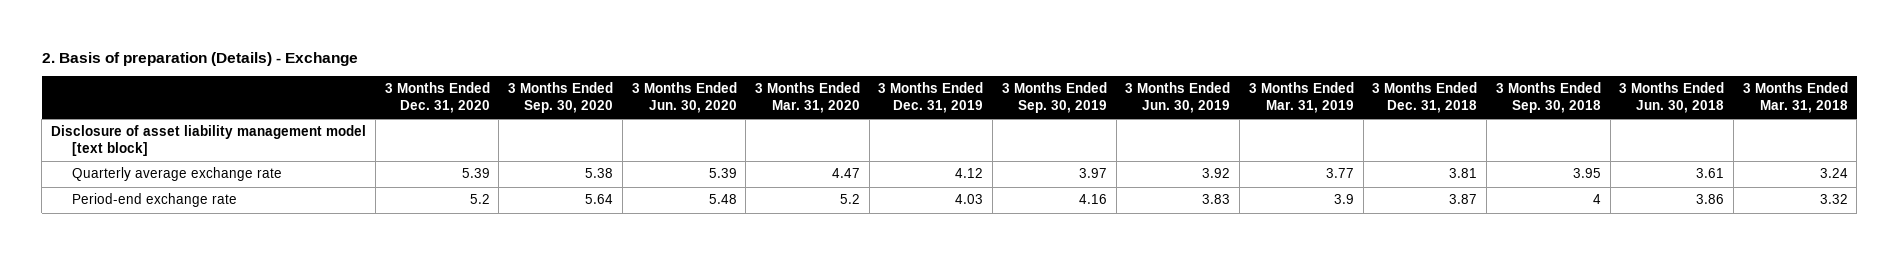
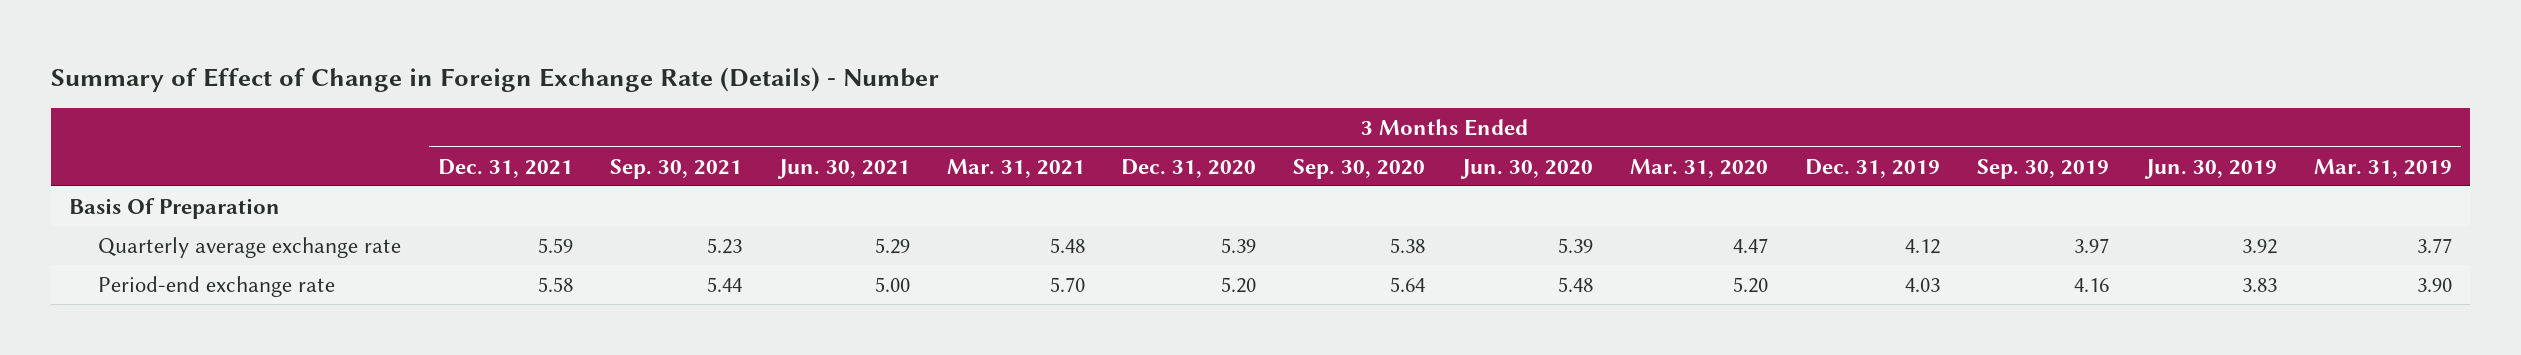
[41,51,358,66] 2. Basis of preparation (Details) - Exchange -> [50,66,939,92] Summary of Effect of Change in Foreign Exchange Rate (Details) - Number
[1372,82,1478,113] 3 Months Ended Dec. 31, 2018 -> none
[1495,82,1601,113] 3 Months Ended Sep. 30, 2018 -> none
[1619,82,1725,113] 3 Months Ended Jun. 30, 2018 -> none
[1742,82,1848,113] 3 Months Ended Mar. 31, 2018 -> none
none -> [437,158,573,178] Dec. 31, 2021
none -> [609,158,742,179] Sep. 30, 2021
none -> [776,158,910,179] Jun. 30, 2021
none -> [946,158,1085,178] Mar. 31, 2021
[51,125,367,157] Disclosure of asset liability management model [text block] -> none
none -> [69,197,281,219] Basis Of Preparation
[469,194,490,205] 5.2 -> [1221,276,1257,293] 5.20
[840,194,861,205] 5.2 -> [1733,276,1769,293] 5.20
[1333,194,1354,205] 3.9 -> [2416,277,2452,292] 3.90

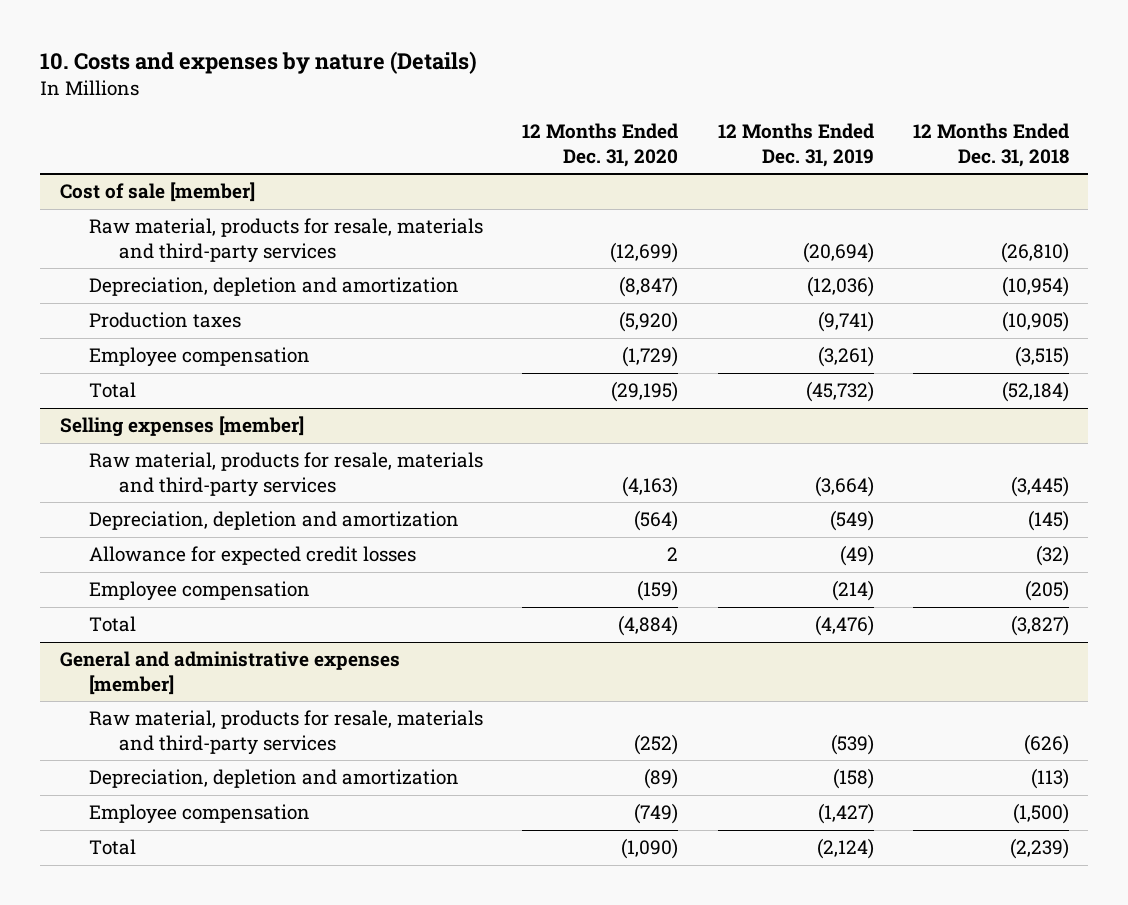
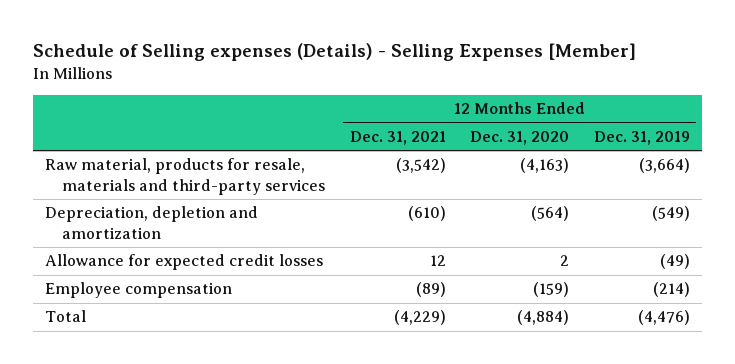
[40,51,478,75] 10. Costs and expenses by nature (Details) -> [32,43,636,62] Schedule of Selling expenses (Details) - Selling Expenses [Member]
[912,123,1069,167] 12 Months Ended Dec. 31, 2018 -> none
none -> [349,130,446,145] Dec. 31, 2021
[59,182,255,203] Cost of sale [member] -> none
[89,218,484,263] Raw material, products for resale, materials and third-party services -> none
[89,277,460,297] Depreciation, depletion and amortization -> none
[89,312,242,329] Production taxes -> none
[89,347,311,368] Employee compensation -> none
[89,382,137,399] Total -> none
[59,416,304,438] Selling expenses [member] -> none
[59,651,400,695] General and administrative expenses [member] -> none
[89,710,484,755] Raw material, products for resale, materials and third-party services -> none
[89,769,460,789] Depreciation, depletion and amortization -> none
[89,804,311,825] Employee compensation -> none
[89,839,137,856] Total -> none

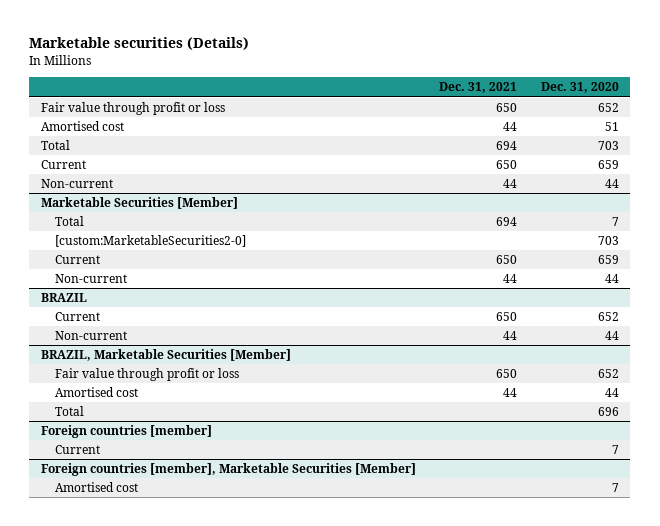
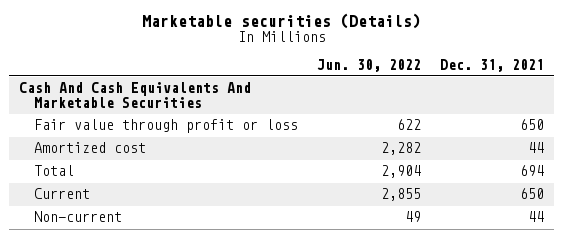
[540,82,619,94] Dec. 31, 2020 -> none
none -> [317,58,422,72] Jun. 30, 2022
none -> [18,82,251,108] Cash And Cash Equivalents And Marketable Securities
[40,140,70,151] Total -> none
[40,160,86,170] Current -> none
[40,179,113,189] Non-current -> none
[40,197,238,210] Marketable Securities [Member] -> none
[40,121,124,132] Amortised cost -> [34,142,147,154] Amortized cost
[55,235,247,248] [custom:MarketableSecurities2-0] -> none
[40,293,87,303] BRAZIL -> none
[55,312,101,322] Current -> none
[55,331,128,341] Non-current -> none
[40,349,291,362] BRAZIL, Marketable Securities [Member] -> none
[55,368,240,382] Fair value through profit or loss -> none
[55,387,139,398] Amortised cost -> none
[55,406,85,417] Total -> none
[40,425,212,439] Foreign countries [member] -> none
[55,445,101,455] Current -> none
[40,463,416,477] Foreign countries [member], Marketable Securities [Member] -> none
[55,482,139,493] Amortised cost -> none

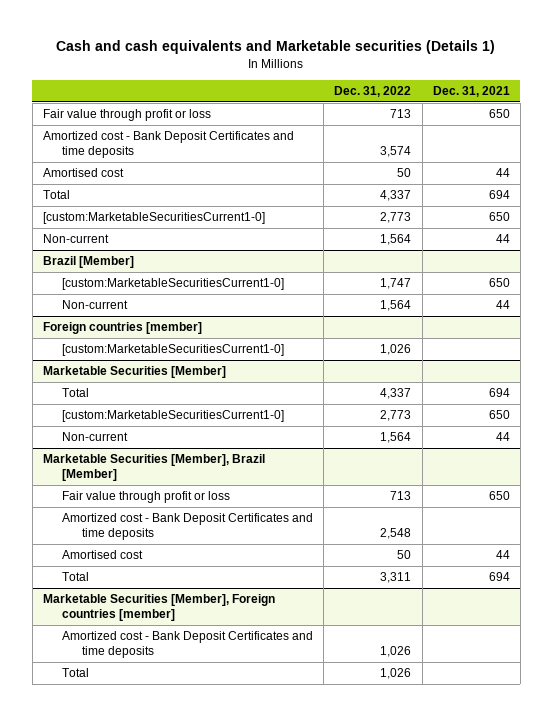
[141,12,421,29] Marketable securities (Details) -> [56,40,496,55] Cash and cash equivalents and Marketable securities (Details 1)
[317,58,422,72] Jun. 30, 2022 -> none
none -> [334,86,412,98] Dec. 31, 2022
[18,82,251,108] Cash And Cash Equivalents And Marketable Securities -> none
none -> [42,131,294,158] Amortized cost - Bank Deposit Certificates and time deposits
[34,142,147,154] Amortized cost -> [42,168,124,178] Amortised cost
[34,188,91,200] Current -> [42,212,265,225] [custom:MarketableSecuritiesCurrent1-0]
none -> [42,256,134,269] Brazil [Member]
none -> [62,278,285,291] [custom:MarketableSecuritiesCurrent1-0]
none -> [62,300,129,310] Non-current
none -> [42,322,202,335] Foreign countries [member]
none -> [62,344,285,357] [custom:MarketableSecuritiesCurrent1-0]
none -> [42,366,226,379] Marketable Securities [Member]
none -> [62,388,90,398] Total
none -> [62,410,285,423] [custom:MarketableSecuritiesCurrent1-0]
none -> [62,432,129,442] Non-current
none -> [42,454,265,481] Marketable Securities [Member], Brazil [Member]
none -> [62,491,231,504] Fair value through profit or loss
none -> [62,513,314,540] Amortized cost - Bank Deposit Certificates and time deposits
none -> [62,550,144,560] Amortised cost
none -> [62,572,90,582] Total
none -> [42,594,275,621] Marketable Securities [Member], Foreign countries [member]
none -> [62,631,314,658] Amortized cost - Bank Deposit Certificates and time deposits
none -> [62,668,90,678] Total

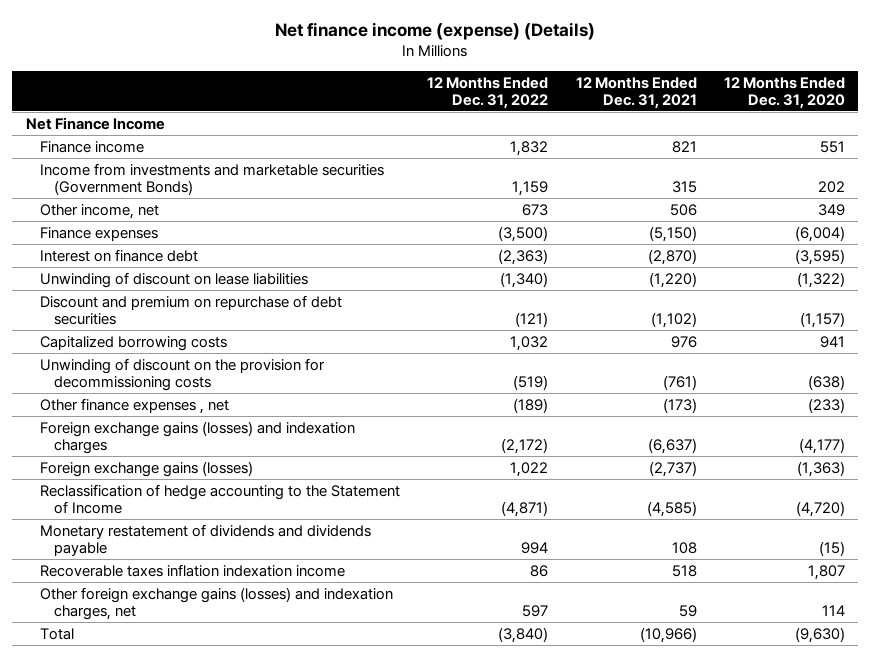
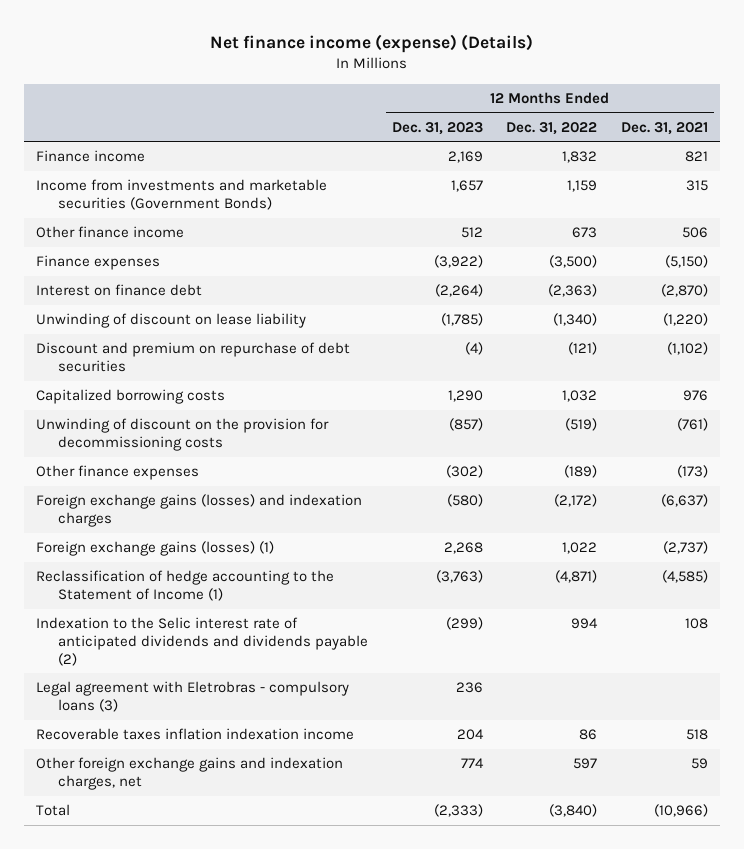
[723,76,845,109] 12 Months Ended Dec. 31, 2020 -> none
none -> [391,121,483,135] Dec. 31, 2023
[25,116,165,130] Net Finance Income -> none
[40,203,160,219] Other income, net -> [36,226,185,239] Other finance income
[40,271,309,288] Unwinding of discount on lease liabilities -> [36,313,307,329] Unwinding of discount on lease liability
[40,397,230,414] Other finance expenses , net -> [36,465,200,481] Other finance expenses
[40,460,254,477] Foreign exchange gains (losses) -> [36,541,275,557] Foreign exchange gains (losses) (1)
[40,483,401,514] Reclassification of hedge accounting to the Statement of Income -> [36,570,335,601] Reclassification of hedge accounting to the Statement of Income (1)
[40,523,372,556] Monetary restatement of dividends and dividends payable -> [36,617,368,666] Indexation to the Selic interest rate of anticipated dividends and dividends payable (2)
none -> [36,681,350,712] Legal agreement with Eletrobras - compulsory loans (3)
[40,586,394,620] Other foreign exchange gains (losses) and indexation charges, net -> [36,757,344,790] Other foreign exchange gains and indexation charges, net

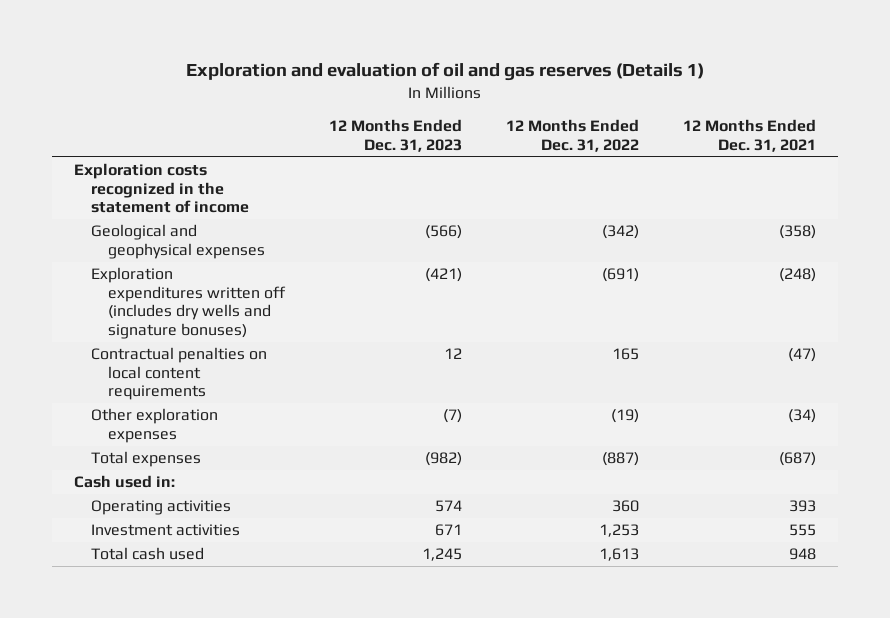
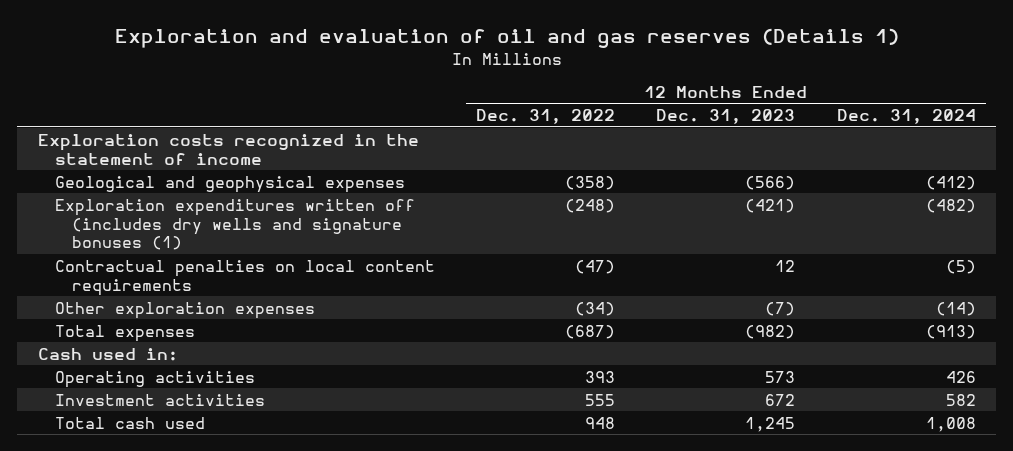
[683,119,817,152] 12 Months Ended Dec. 31, 2021 -> none
none -> [836,109,976,125] Dec. 31, 2024
[602,225,640,240] (342) -> [565,175,616,190] (358)
[91,267,287,339] Exploration expenditures written off (includes dry wells and signature bonuses) -> [55,198,416,251] Exploration expenditures written off (includes dry wells and signature bonuses (1)
[602,268,640,283] (691) -> [565,198,616,213] (248)
[612,348,640,361] 165 -> [575,259,616,274] (47)
[611,409,640,424] (19) -> [575,301,616,316] (34)
[602,452,640,467] (887) -> [565,324,616,339] (687)
[435,500,463,513] 574 -> [765,370,796,383] 573
[612,500,640,513] 360 -> [585,370,616,383] 393
[435,524,463,537] 671 -> [765,393,796,406] 672
[599,524,640,538] 1,253 -> [585,393,616,406] 555
[599,548,640,562] 1,613 -> [585,416,616,429] 948

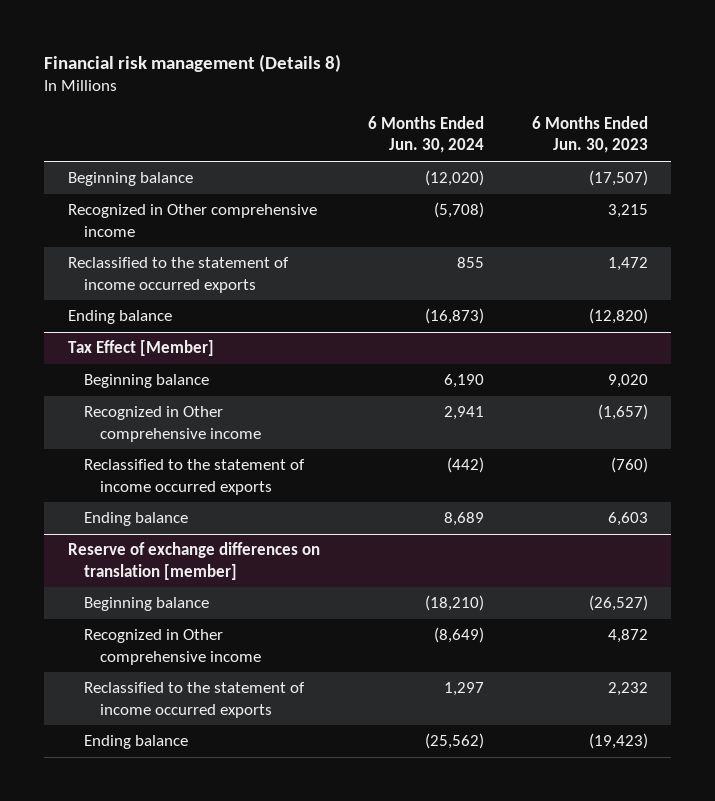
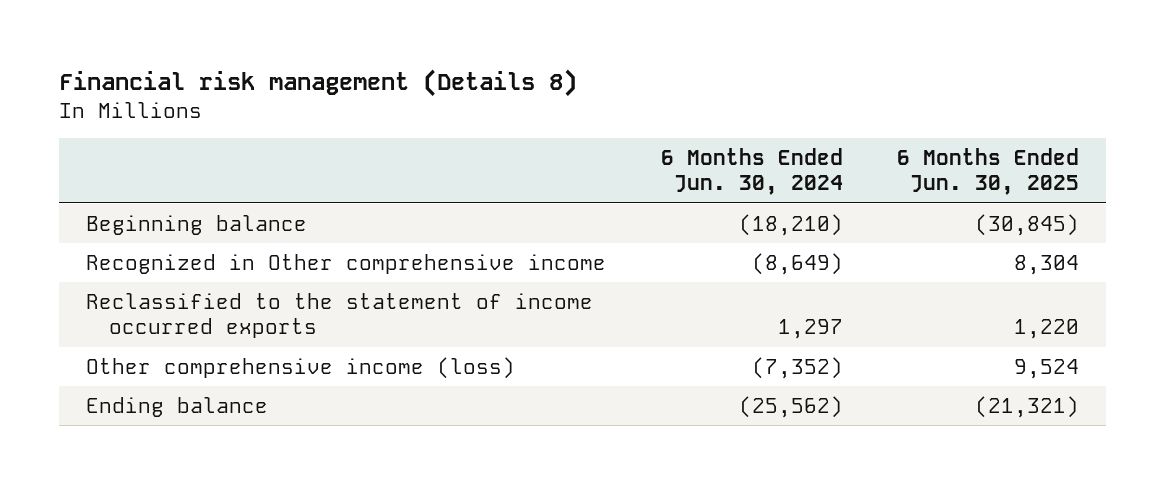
[531,116,648,154] 6 Months Ended Jun. 30, 2023 -> none
none -> [897,147,1080,196] 6 Months Ended Jun. 30, 2025
[67,172,193,187] Beginning balance -> none
[67,204,317,237] Recognized in Other comprehensive income -> none
[67,257,289,293] Reclassified to the statement of income occurred exports -> none
[67,310,172,325] Ending balance -> none
[67,340,214,357] Tax Effect [Member] -> none
[84,374,210,389] Beginning balance -> none
[84,406,262,442] Recognized in Other comprehensive income -> none
[84,459,306,495] Reclassified to the statement of income occurred exports -> none
[84,512,189,527] Ending balance -> none
[67,542,320,580] Reserve of exchange differences on translation [member] -> none
none -> [86,356,516,379] Other comprehensive income (loss)

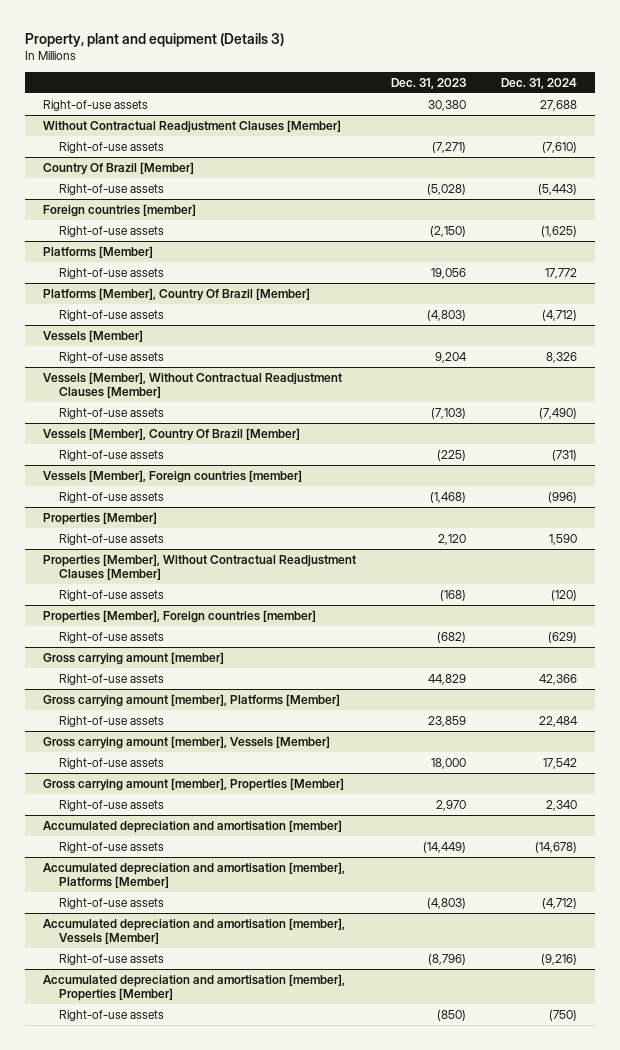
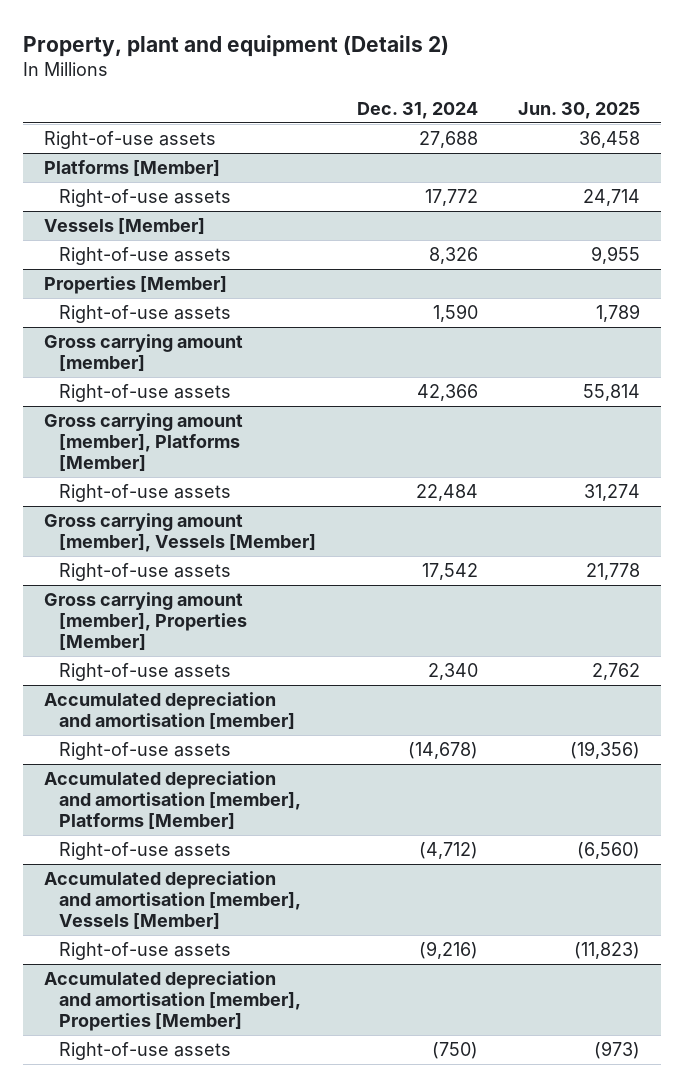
[24,32,284,47] Property, plant and equipment (Details 3) -> [23,34,450,57] Property, plant and equipment (Details 2)
[390,77,466,89] Dec. 31, 2023 -> none
none -> [518,102,641,120] Jun. 30, 2025
[42,119,341,133] Without Contractual Readjustment Clauses [Member] -> none
[59,141,165,153] Right-of-use assets -> none
[42,161,194,175] Country Of Brazil [Member] -> none
[59,183,165,195] Right-of-use assets -> none
[42,203,196,217] Foreign countries [member] -> none
[59,225,165,237] Right-of-use assets -> none
[42,287,310,301] Platforms [Member], Country Of Brazil [Member] -> none
[59,309,165,321] Right-of-use assets -> none
[42,371,342,399] Vessels [Member], Without Contractual Readjustment Clauses [Member] -> none
[59,407,165,419] Right-of-use assets -> none
[42,427,300,441] Vessels [Member], Country Of Brazil [Member] -> none
[59,449,165,461] Right-of-use assets -> none
[42,469,302,483] Vessels [Member], Foreign countries [member] -> none
[59,491,165,503] Right-of-use assets -> none
[42,553,356,581] Properties [Member], Without Contractual Readjustment Clauses [Member] -> none
[59,589,165,601] Right-of-use assets -> none
[42,609,316,623] Properties [Member], Foreign countries [member] -> none
[59,631,165,643] Right-of-use assets -> none

